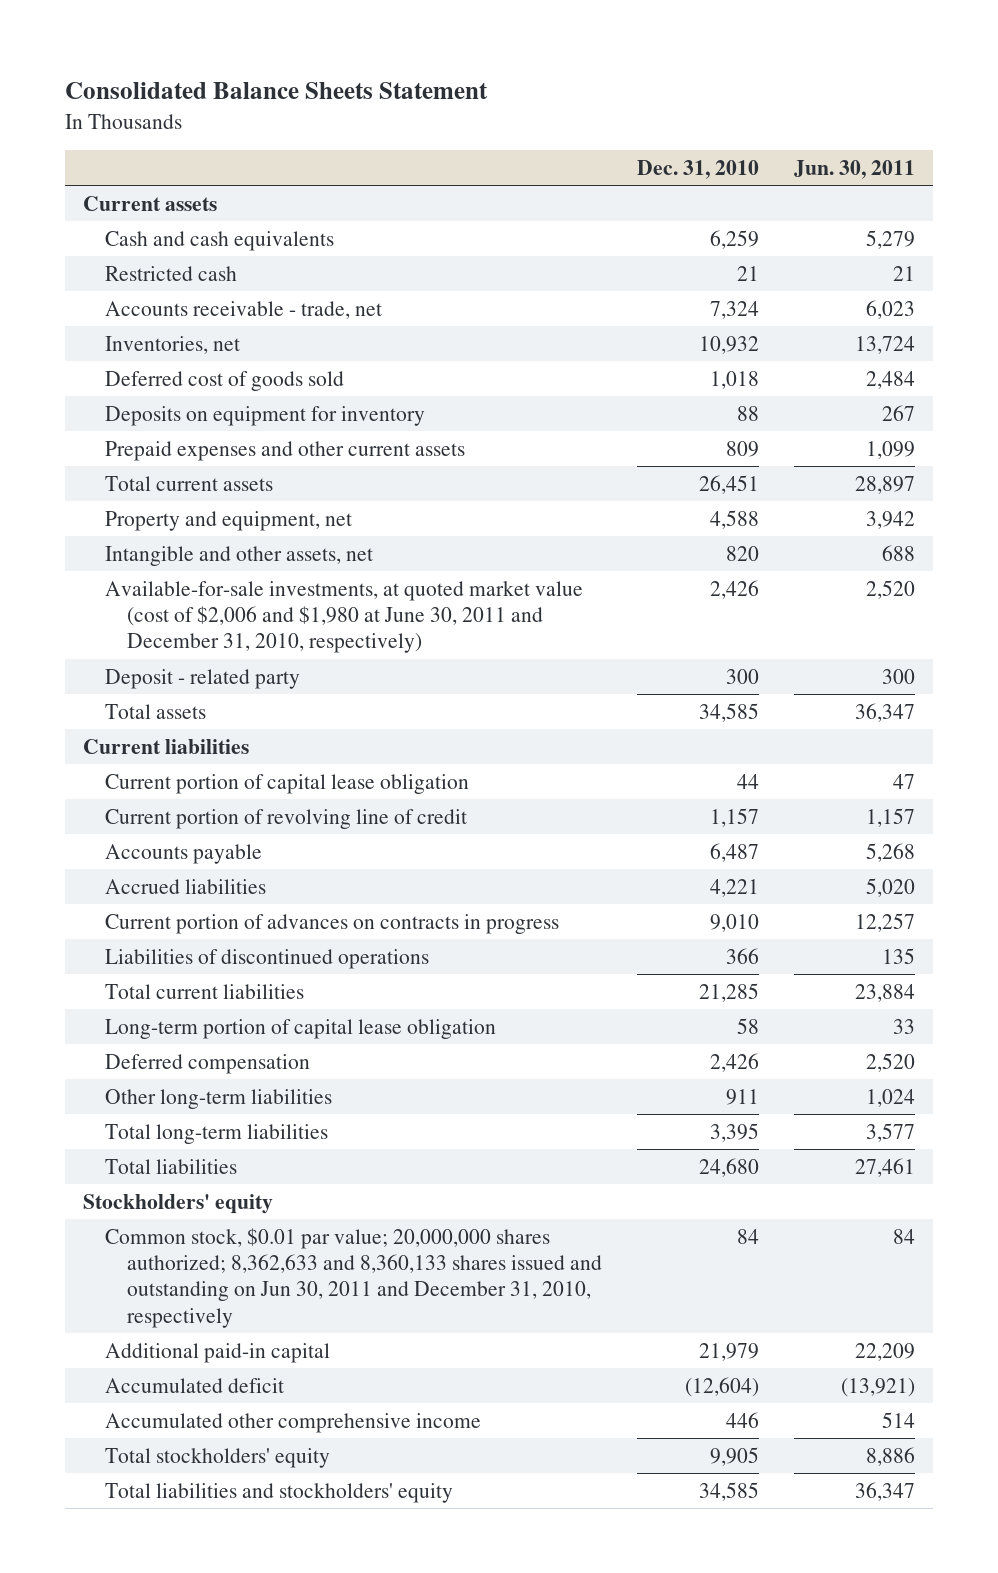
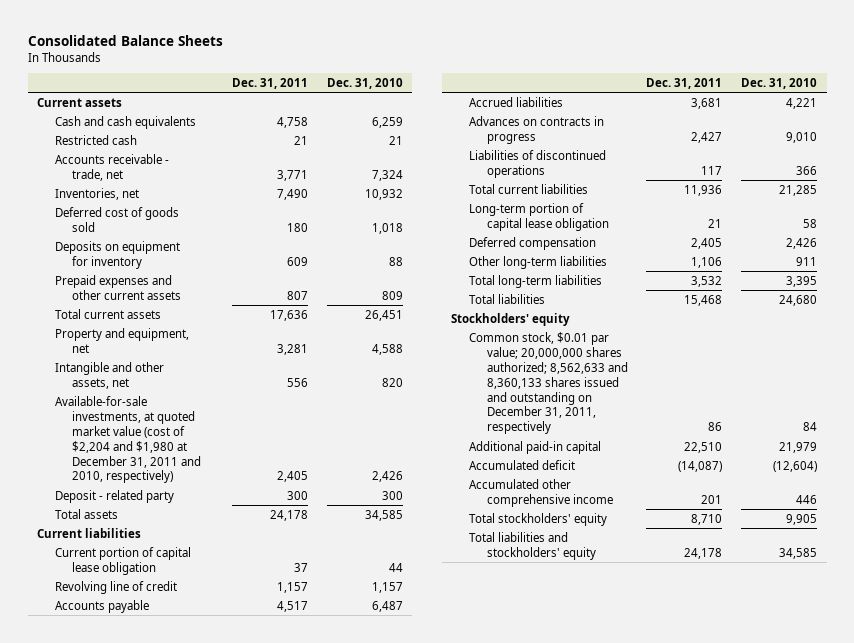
[65,82,489,100] Consolidated Balance Sheets Statement -> [27,34,223,46] Consolidated Balance Sheets
[794,159,916,179] Jun. 30, 2011 -> none
none -> [232,78,309,90] Dec. 31, 2011
[105,580,584,654] Available-for-sale investments, at quoted market value (cost of $2,006 and $1,980 at June 30, 2011 and December 31, 2010, respectively) -> [54,395,202,484] Available-for-sale investments, at quoted market value (cost of $2,204 and $1,980 at December 31, 2011 and 2010, respectively)
[105,808,468,829] Current portion of revolving line of credit -> [54,580,177,594] Revolving line of credit
[105,913,560,934] Current portion of advances on contracts in progress -> [468,115,604,144] Advances on contracts in progress
[105,1227,602,1328] Common stock, $0.01 par value; 20,000,000 shares authorized; 8,362,633 and 8,360,133 shares issued and outstanding on Jun 30, 2011 and December 31, 2010, respectively -> [468,331,628,435] Common stock, $0.01 par value; 20,000,000 shares authorized; 8,562,633 and 8,360,133 shares issued and outstanding on December 31, 2011, respectively

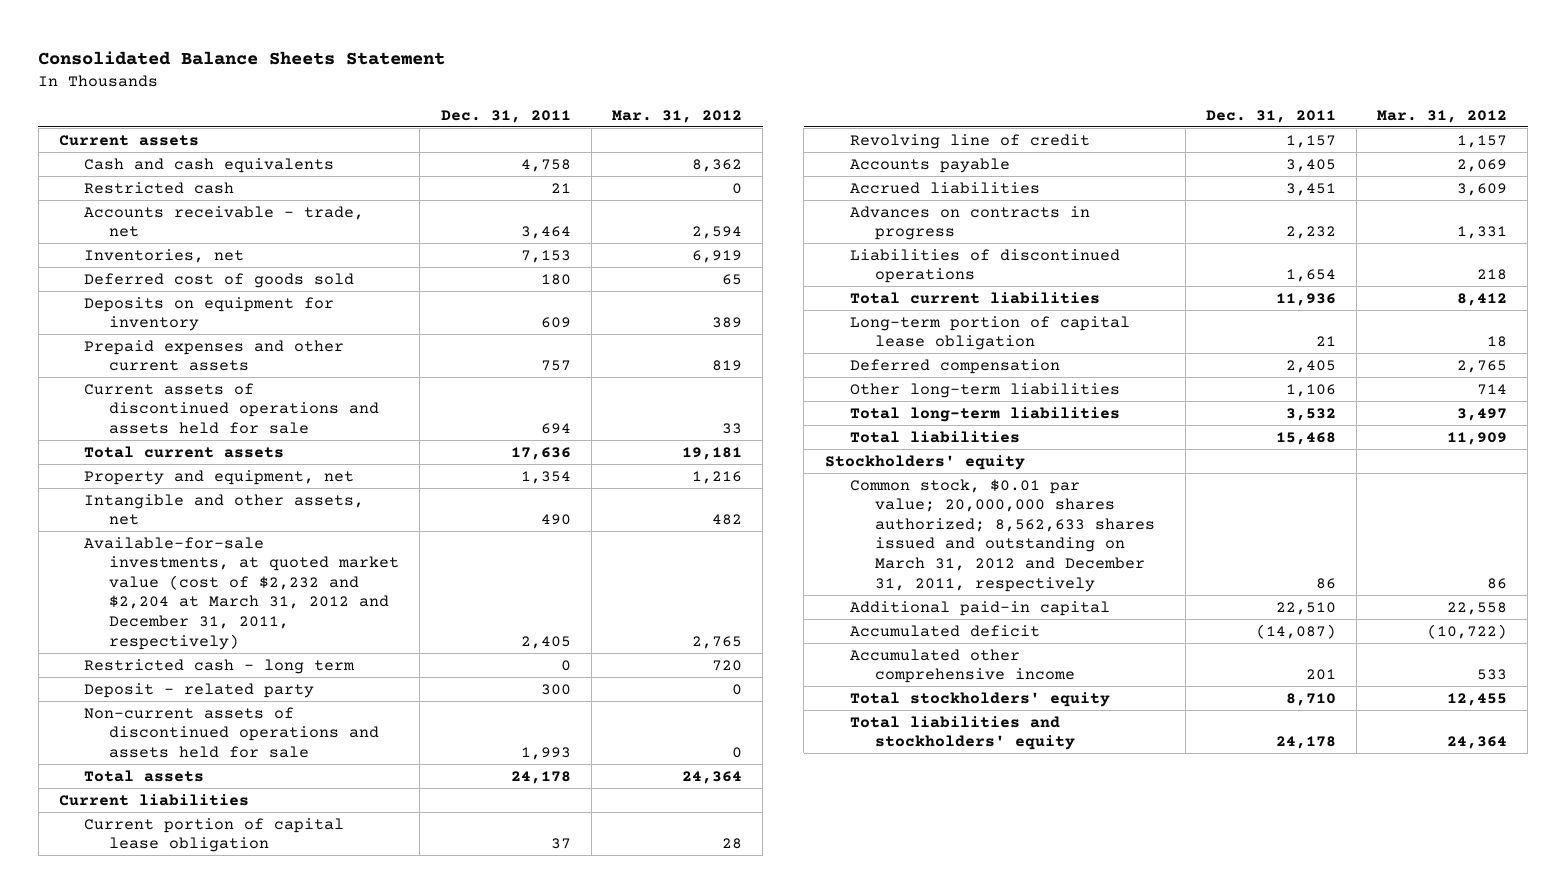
[27,34,223,46] Consolidated Balance Sheets -> [38,51,446,66] Consolidated Balance Sheets Statement
[327,78,404,90] Dec. 31, 2010 -> none
none -> [611,109,742,123] Mar. 31, 2012
[277,169,309,181] 3,771 -> [520,226,571,240] 3,464
[277,188,309,200] 7,490 -> [520,249,571,263] 7,153
[287,290,309,300] 807 -> [540,360,571,372] 757
none -> [84,382,380,434] Current assets of discontinued operations and assets held for sale
[277,343,309,355] 3,281 -> [520,470,571,484] 1,354
[287,377,309,387] 556 -> [540,514,571,526] 490
[54,395,202,484] Available-for-sale investments, at quoted market value (cost of $2,204 and $1,980 at December 31, 2011 and 2010, respectively) -> [84,536,400,650] Available-for-sale investments, at quoted market value (cost of $2,232 and $2,204 at March 31, 2012 and December 31, 2011, respectively)
none -> [84,658,356,674] Restricted cash - long term
none -> [84,706,380,758] Non-current assets of discontinued operations and assets held for sale
[277,600,309,612] 4,517 -> [1285,158,1336,172] 3,405
[691,97,723,109] 3,681 -> [1285,182,1336,196] 3,451
[691,131,723,143] 2,427 -> [1285,226,1336,240] 2,232
[701,165,723,175] 117 -> [1285,269,1336,283] 1,654
[468,331,628,435] Common stock, $0.01 par value; 20,000,000 shares authorized; 8,562,633 and 8,360,133 shares issued and outstanding on December 31, 2011, respectively -> [849,478,1155,592] Common stock, $0.01 par value; 20,000,000 shares authorized; 8,562,633 shares issued and outstanding on March 31, 2012 and December 31, 2011, respectively

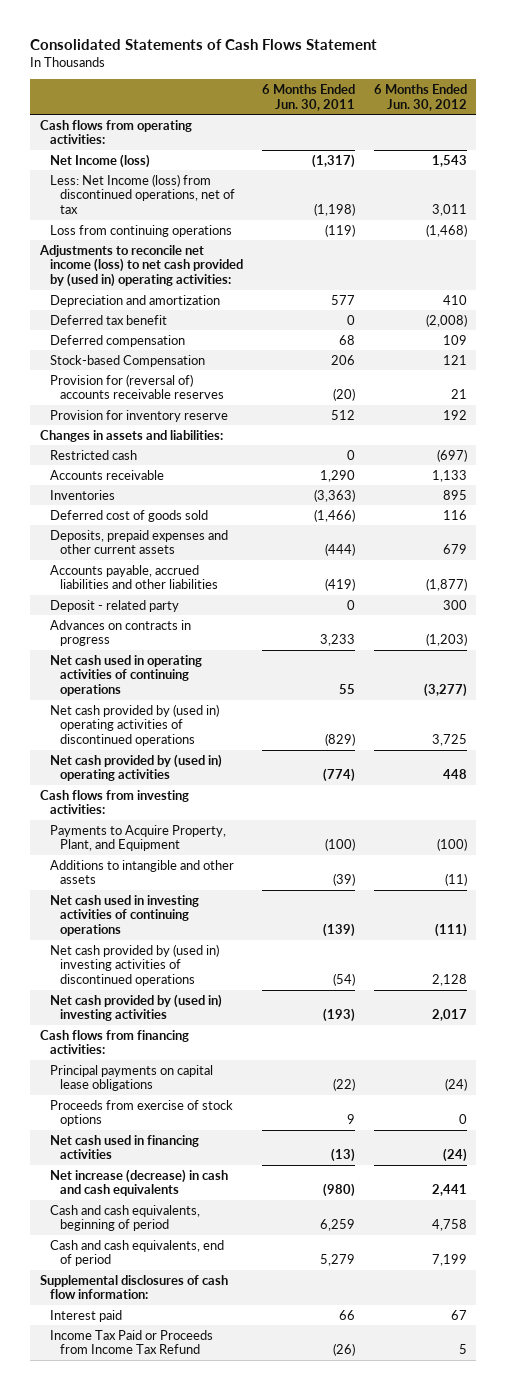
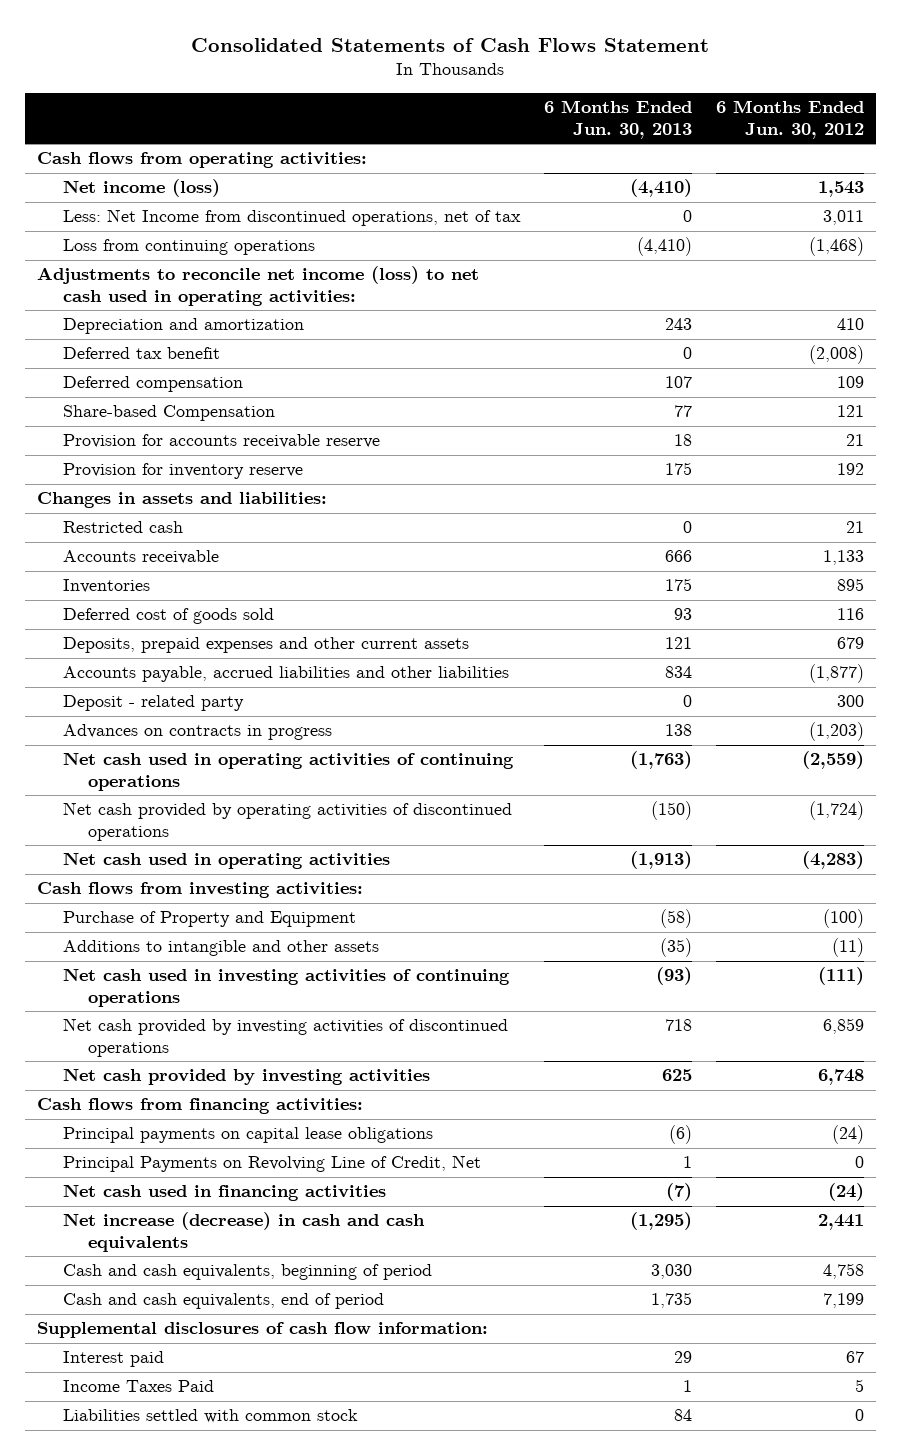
[261,84,355,111] 6 Months Ended Jun. 30, 2011 -> none
none -> [543,100,692,139] 6 Months Ended Jun. 30, 2013
[49,153,150,168] Net Income (loss) -> [62,179,220,198] Net income (loss)
[49,173,235,215] Less: Net Income (loss) from discontinued operations, net of tax -> [62,209,521,227] Less: Net Income from discontinued operations, net of tax
[38,244,243,288] Adjustments to reconcile net income (loss) to net cash provided by (used in) operating activities: -> [37,266,480,306] Adjustments to reconcile net income (loss) to net cash used in operating activities:
[49,354,205,367] Stock-based Compensation -> [62,405,275,422] Share-based Compensation
[49,373,224,400] Provision for (reversal of) accounts receivable reserves -> [62,434,380,449] Provision for accounts receivable reserve
[436,448,467,462] (697) -> [845,521,864,534] 21
[423,683,467,698] (3,277) -> [801,751,864,770] (2,559)
[49,703,219,747] Net cash provided by (used in) operating activities of discontinued operations -> [62,802,512,841] Net cash provided by operating activities of discontinued operations
[431,734,467,747] 3,725 -> [808,801,864,821] (1,724)
[49,753,222,782] Net cash provided by (used in) operating activities -> [62,852,390,870] Net cash used in operating activities
[442,769,467,780] 448 -> [801,851,864,870] (4,283)
[49,824,226,852] Payments to Acquire Property, Plant, and Equipment -> [62,911,356,928] Purchase of Property and Equipment
[49,943,219,987] Net cash provided by (used in) investing activities of discontinued operations -> [62,1018,508,1057] Net cash provided by investing activities of discontinued operations
[431,974,467,987] 2,128 -> [822,1018,864,1035] 6,859
[49,993,222,1022] Net cash provided by (used in) investing activities -> [62,1068,430,1086] Net cash provided by investing activities
[431,1009,467,1022] 2,017 -> [817,1069,864,1086] 6,748
[49,1099,233,1127] Proceeds from exercise of stock options -> none
none -> [62,1155,481,1173] Principal Payments on Revolving Line of Credit, Net
[49,1329,213,1355] Income Tax Paid or Proceeds from Income Tax Refund -> [62,1380,214,1393] Income Taxes Paid
none -> [62,1409,358,1424] Liabilities settled with common stock

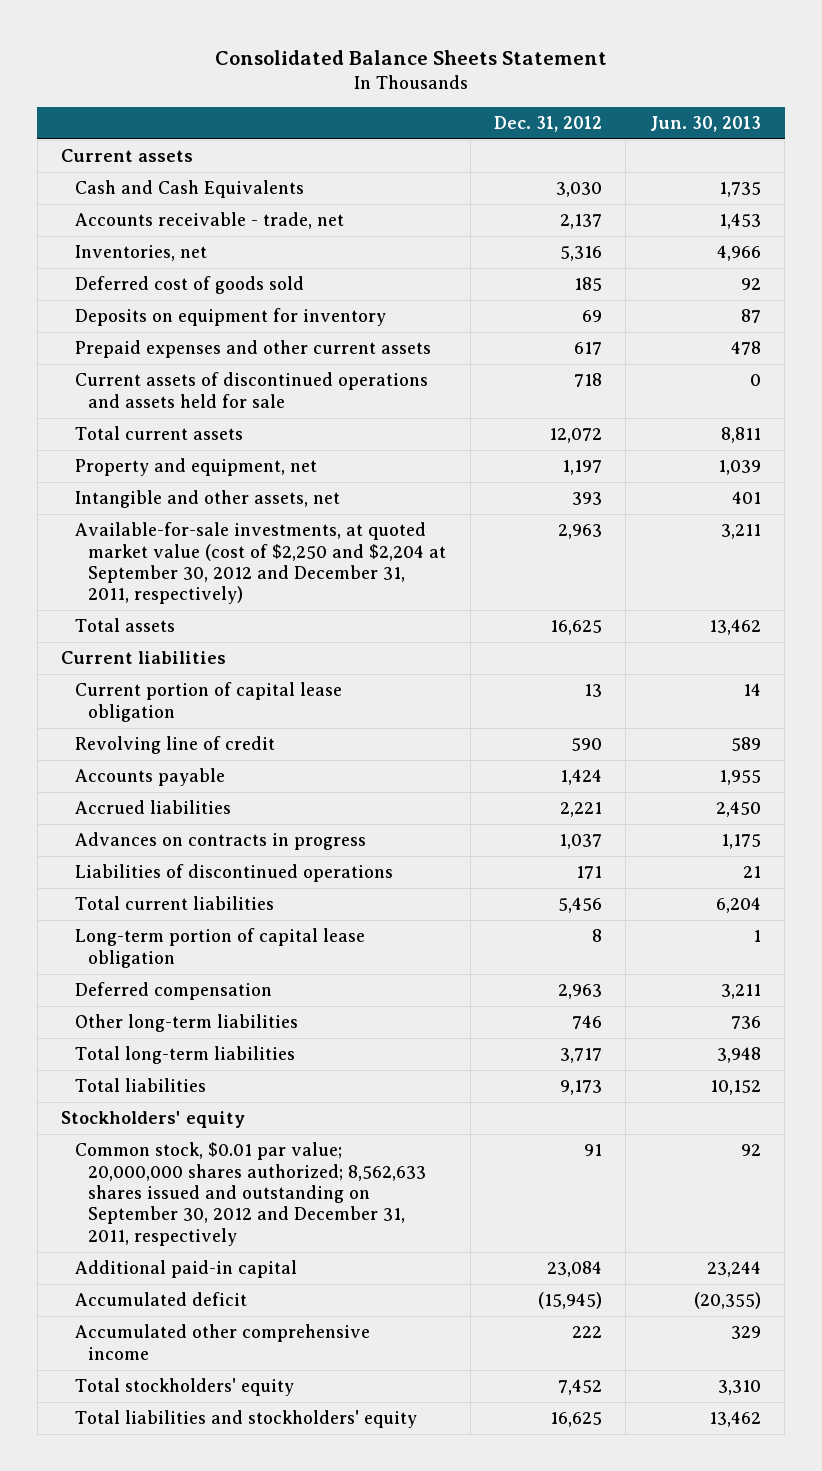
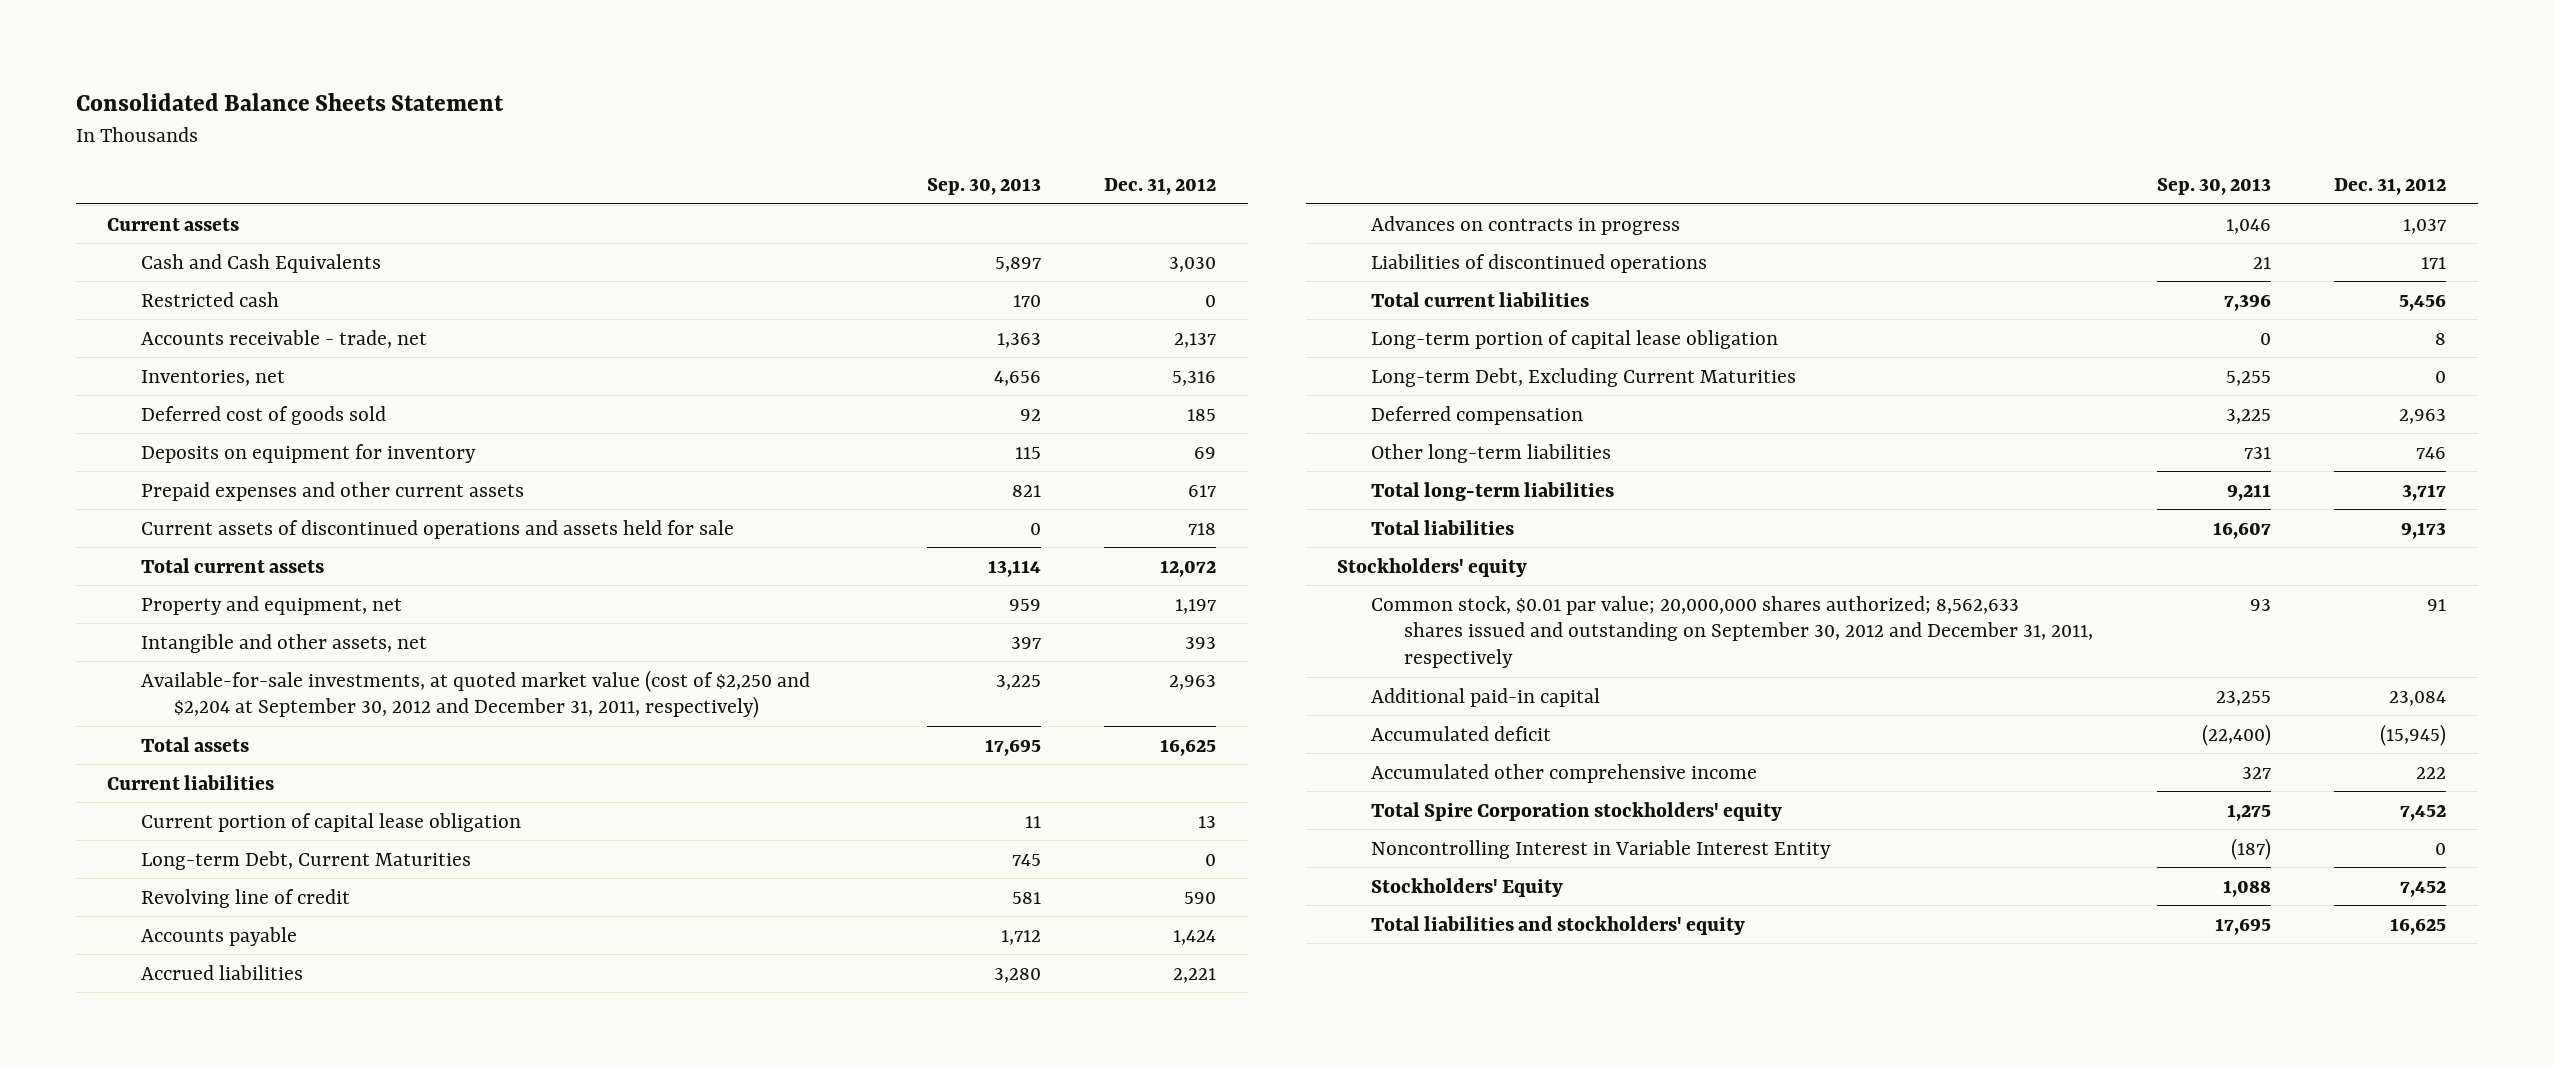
[649,115,761,132] Jun. 30, 2013 -> none
none -> [926,178,1041,196] Sep. 30, 2013
none -> [140,291,279,307] Restricted cash
none -> [140,850,471,870] Long-term Debt, Current Maturities
none -> [1370,367,1796,387] Long-term Debt, Excluding Current Maturities
[74,1378,294,1397] Total stockholders' equity -> [1370,801,1782,821] Total Spire Corporation stockholders' equity
none -> [1370,839,1831,859] Noncontrolling Interest in Variable Interest Entity
none -> [1370,877,1563,897] Stockholders' Equity

